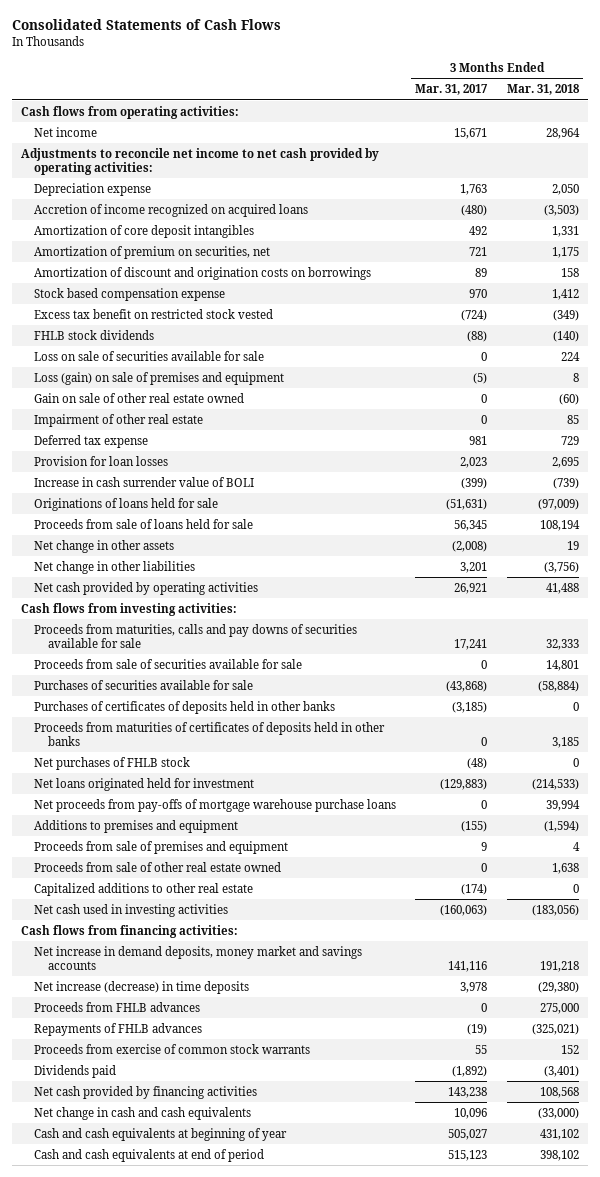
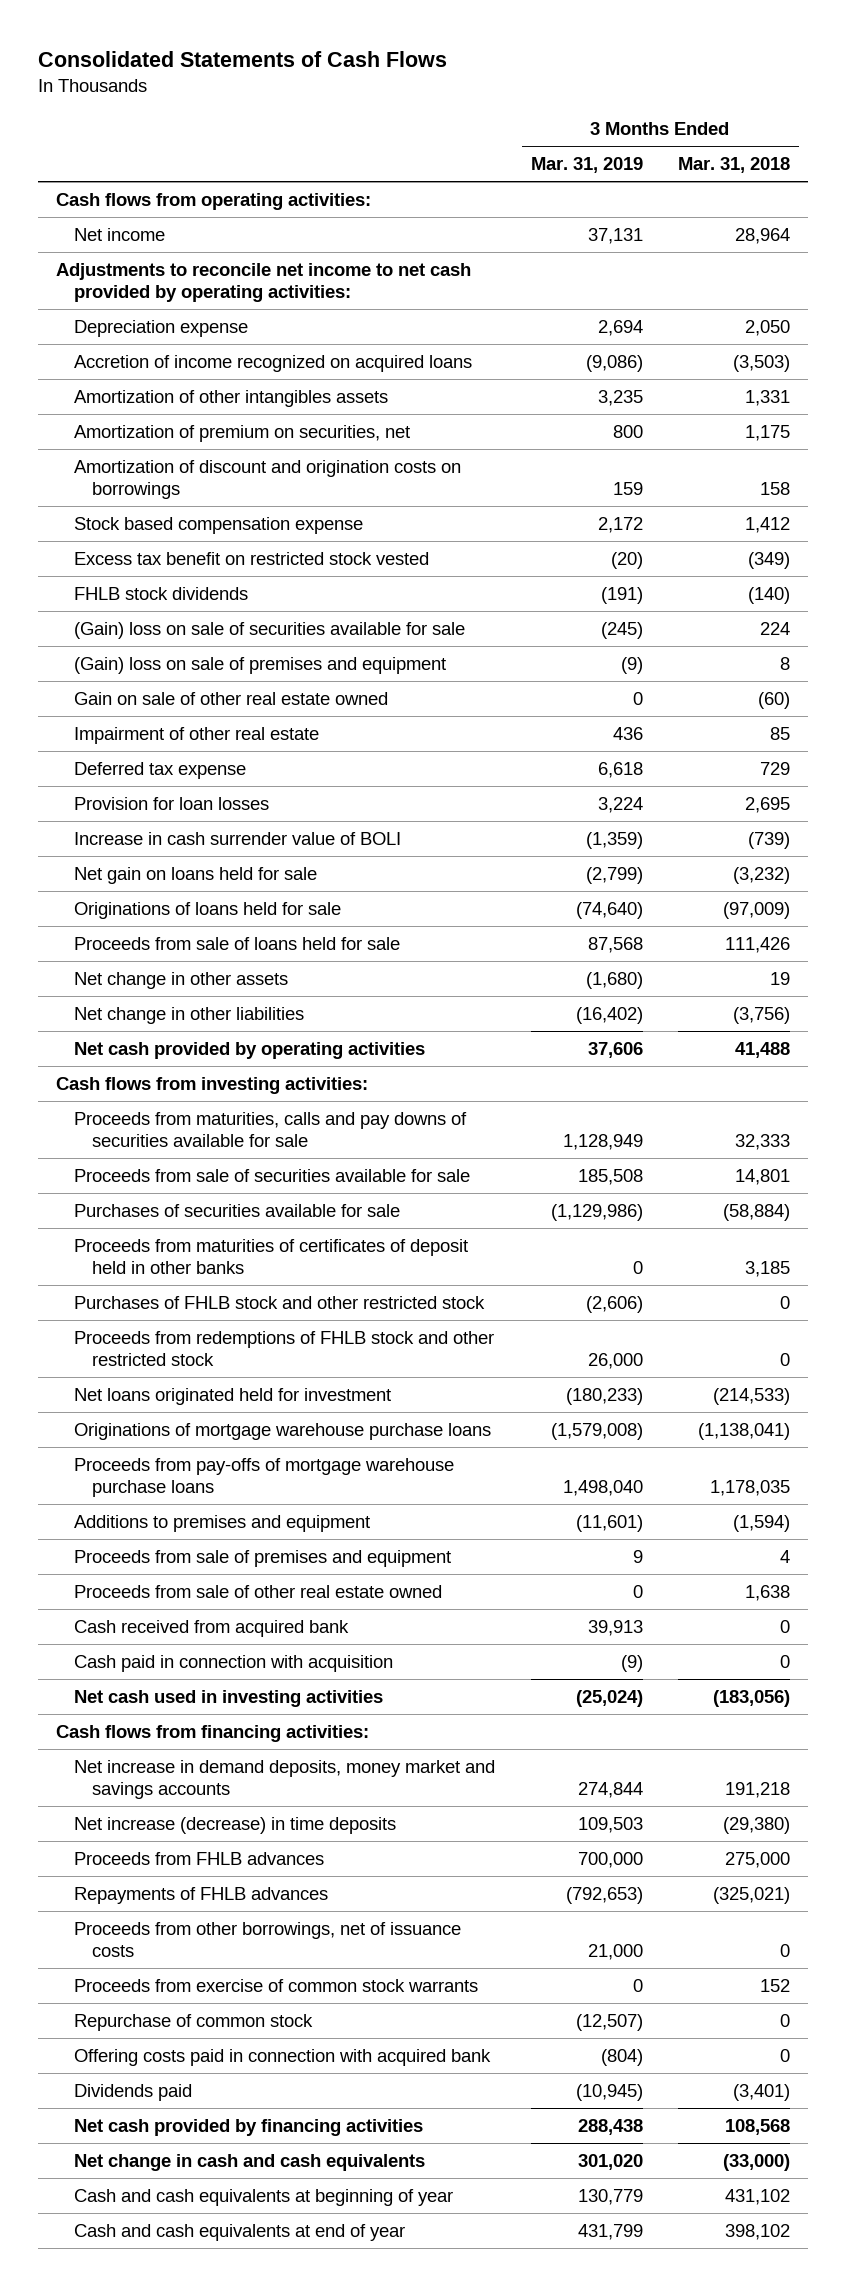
[415,84,489,96] Mar. 31, 2017 -> none
none -> [530,157,643,174] Mar. 31, 2019
[34,224,255,238] Amortization of core deposit intangibles -> [73,390,388,408] Amortization of other intangibles assets
[34,350,265,361] Loss on sale of securities available for sale -> [73,622,465,640] (Gain) loss on sale of securities available for sale
[34,371,285,385] Loss (gain) on sale of premises and equipment -> [73,657,446,675] (Gain) loss on sale of premises and equipment
none -> [73,867,317,885] Net gain on loans held for sale
[539,519,580,531] 108,194 -> [725,937,791,954] 111,426
[34,700,336,714] Purchases of certificates of deposits held in other banks -> none
[34,721,386,746] Proceeds from maturities of certificates of deposits held in other banks -> [73,1239,468,1274] Proceeds from maturities of certificates of deposit held in other banks
[34,756,191,770] Net purchases of FHLB stock -> [73,1296,485,1310] Purchases of FHLB stock and other restricted stock
none -> [73,1331,494,1366] Proceeds from redemptions of FHLB stock and other restricted stock
none -> [73,1423,491,1441] Originations of mortgage warehouse purchase loans
[34,798,397,812] Net proceeds from pay-offs of mortgage warehouse purchase loans -> [73,1458,454,1497] Proceeds from pay-offs of mortgage warehouse purchase loans
[545,799,580,811] 39,994 -> [710,1479,791,1496] 1,178,035
[34,882,254,896] Capitalized additions to other real estate -> none
none -> [73,1620,349,1638] Cash received from acquired bank
none -> [73,1655,393,1673] Cash paid in connection with acquisition
none -> [73,1922,461,1957] Proceeds from other borrowings, net of issuance costs
none -> [73,2014,313,2032] Repurchase of common stock
none -> [73,2049,491,2067] Offering costs paid in connection with acquired bank
[34,1148,265,1162] Cash and cash equivalents at end of period -> [73,2224,405,2242] Cash and cash equivalents at end of year

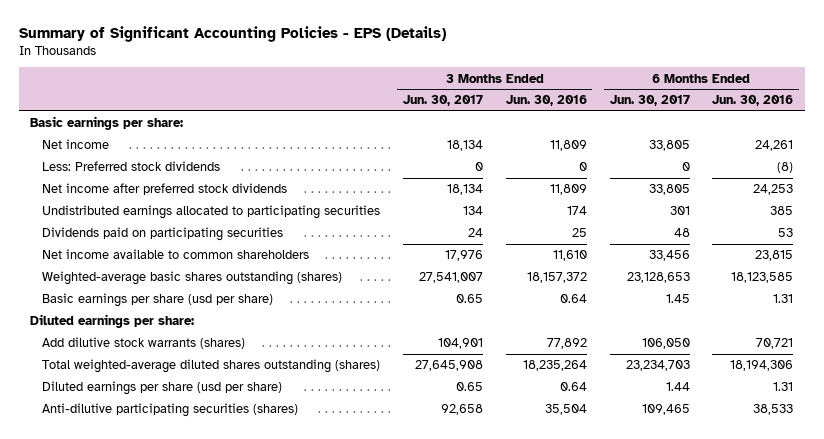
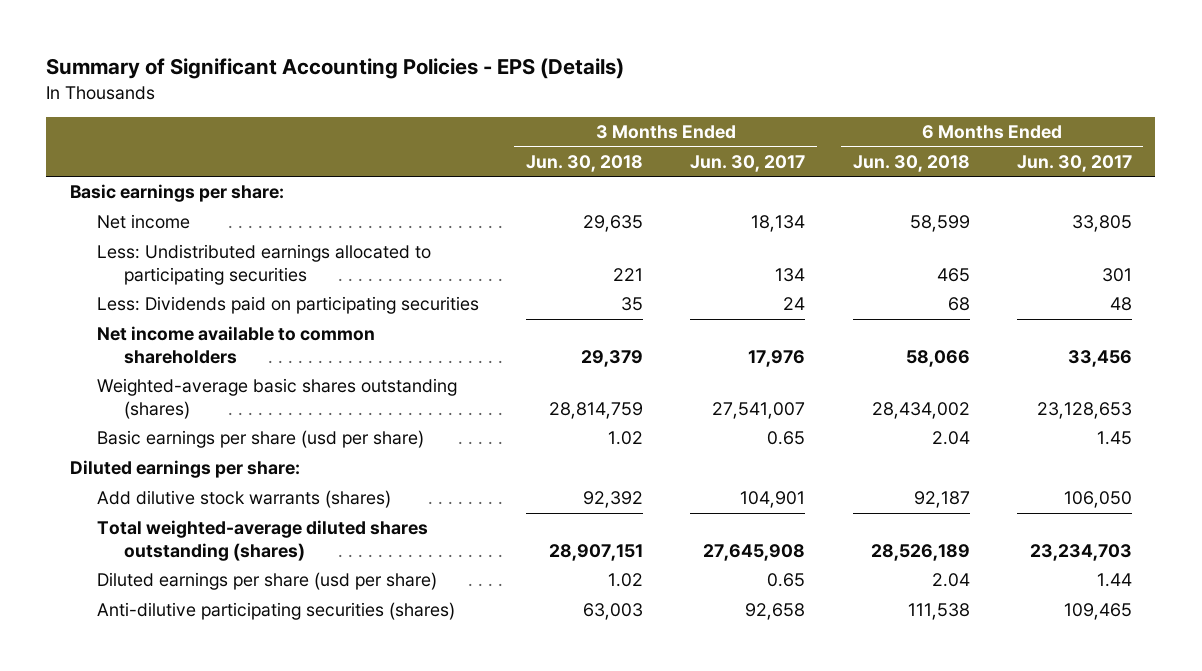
[505,95,587,107] Jun. 30, 2016 -> none
[712,95,794,107] Jun. 30, 2016 -> none
none -> [526,154,644,172] Jun. 30, 2018
none -> [852,154,970,172] Jun. 30, 2018
[41,161,220,172] Less: Preferred stock dividends -> none
[41,183,287,196] Net income after preferred stock dividends -> none
[41,205,380,220] Undistributed earnings allocated to participating securities -> [97,244,432,285] Less: Undistributed earnings allocated to participating securities
[41,227,283,242] Dividends paid on participating securities -> [97,296,480,315] Less: Dividends paid on participating securities

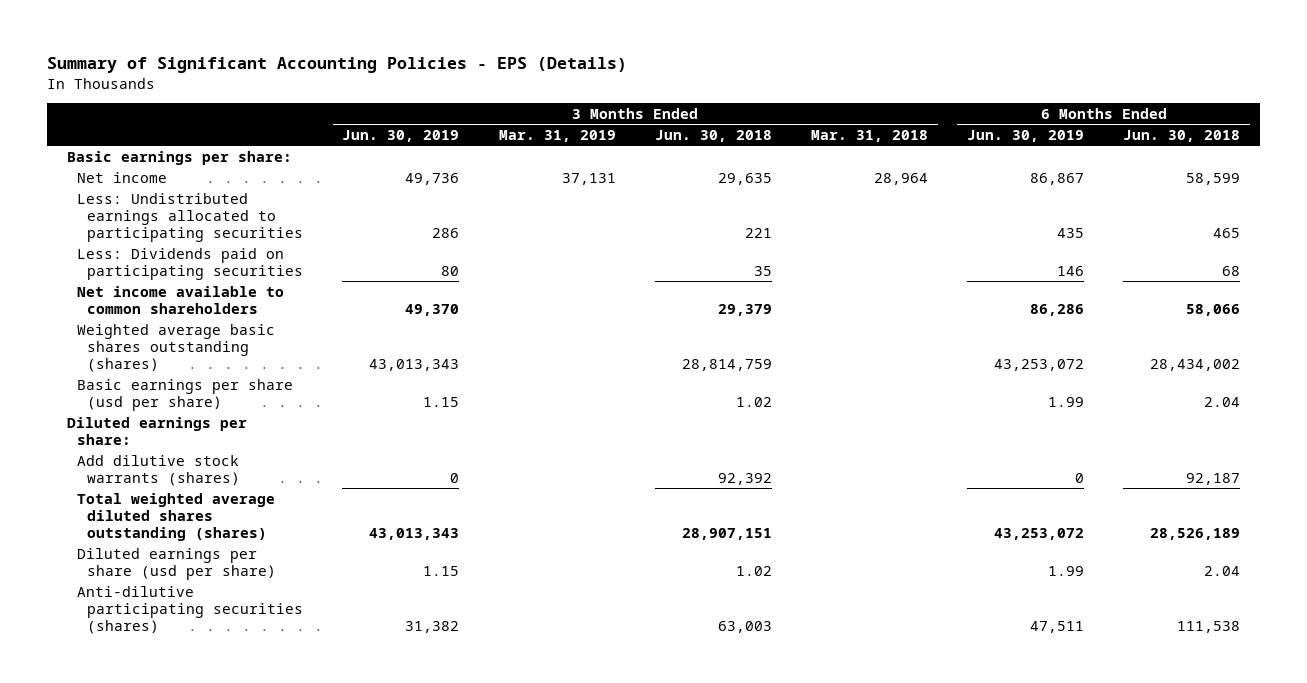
[690,154,806,172] Jun. 30, 2017 -> none
[1016,154,1132,172] Jun. 30, 2017 -> none
none -> [342,129,460,142] Jun. 30, 2019
none -> [498,129,616,142] Mar. 31, 2019
none -> [810,129,928,142] Mar. 31, 2018
none -> [966,129,1084,142] Jun. 30, 2019
[97,378,458,419] Weighted-average basic shares outstanding (shares) -> [76,323,275,372] Weighted average basic shares outstanding (shares)
[97,520,429,561] Total weighted-average diluted shares outstanding (shares) -> [76,492,275,541] Total weighted average diluted shares outstanding (shares)

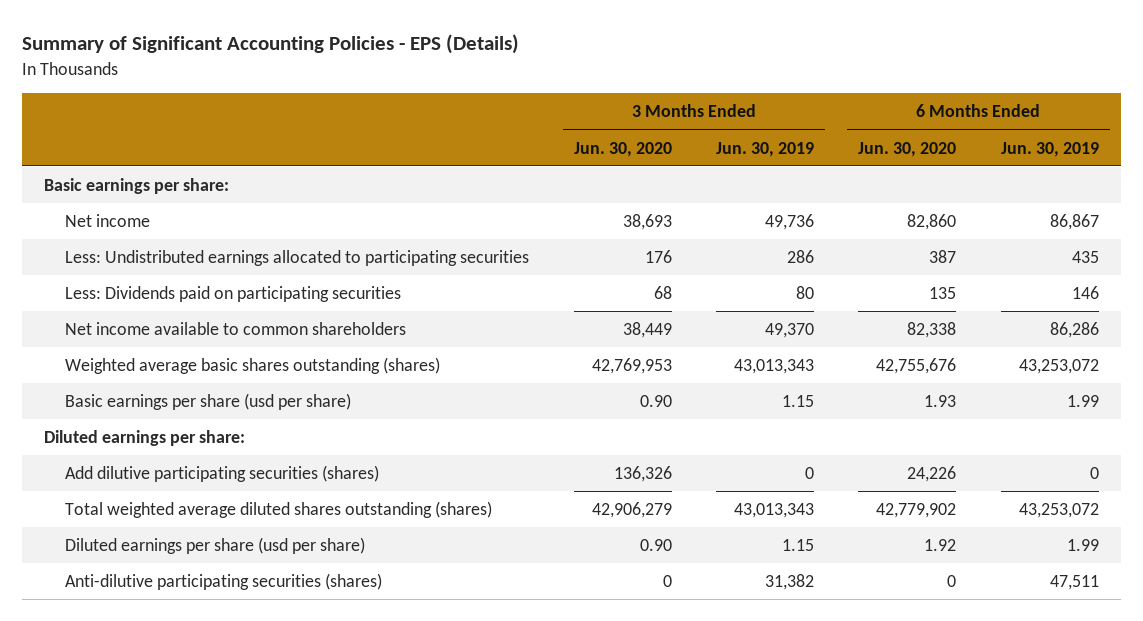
[498,129,616,142] Mar. 31, 2019 -> none
[654,129,772,142] Jun. 30, 2018 -> none
[810,129,928,142] Mar. 31, 2018 -> none
[1123,129,1241,142] Jun. 30, 2018 -> none
none -> [573,141,672,157] Jun. 30, 2020
none -> [858,141,957,157] Jun. 30, 2020
[76,454,241,486] Add dilutive stock warrants (shares) -> none
none -> [65,465,380,483] Add dilutive participating securities (shares)

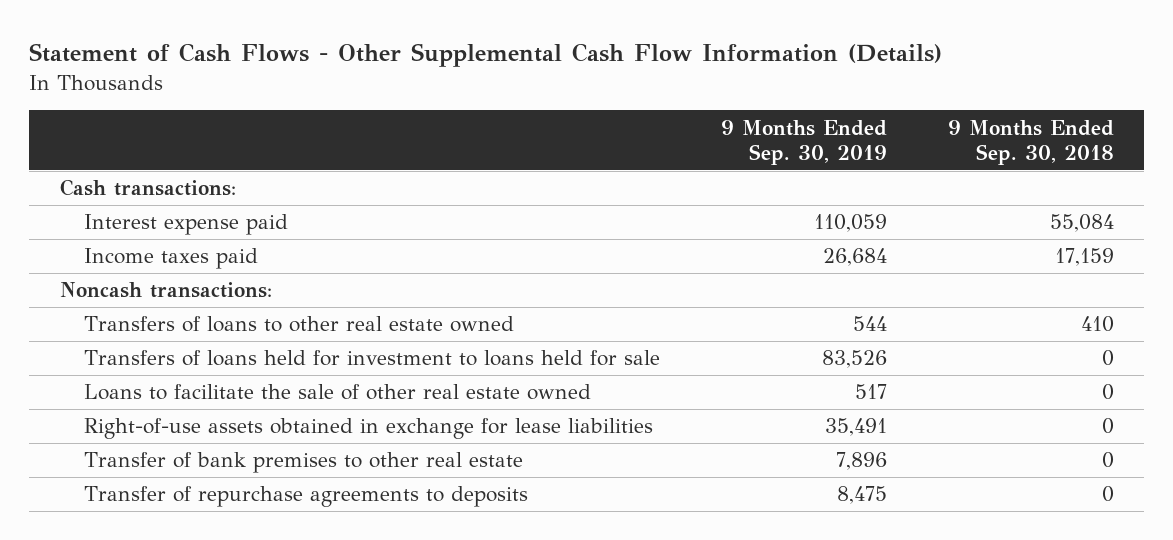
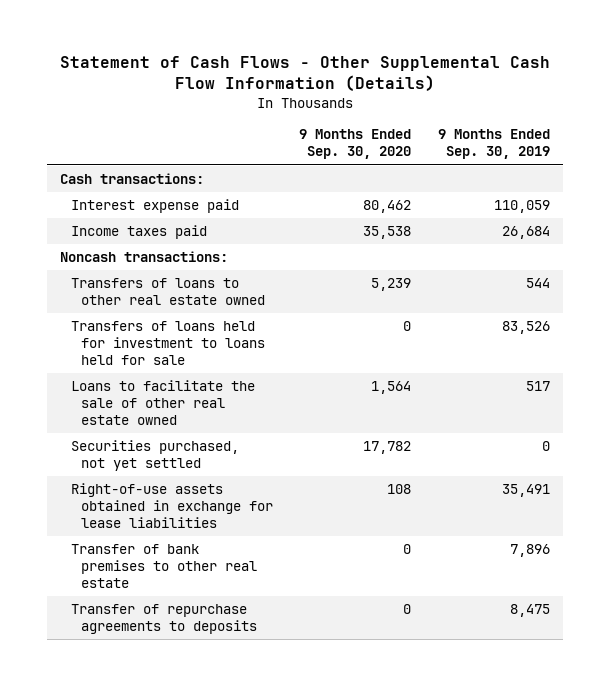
[947,119,1114,166] 9 Months Ended Sep. 30, 2018 -> none
none -> [299,129,412,160] 9 Months Ended Sep. 30, 2020
none -> [70,440,239,472] Securities purchased, not yet settled

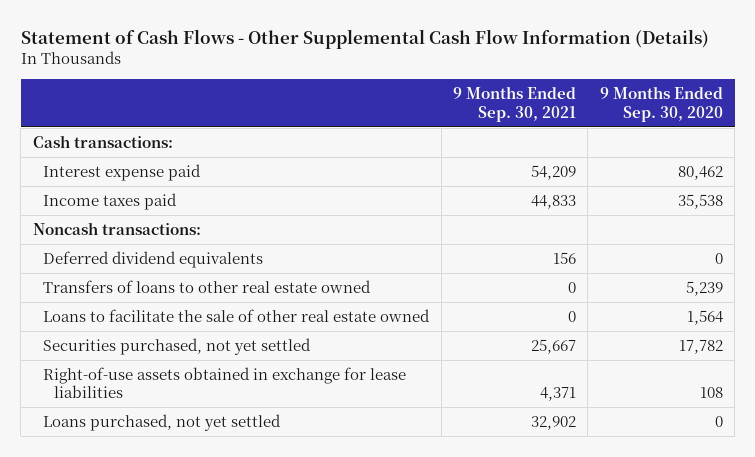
[437,129,550,160] 9 Months Ended Sep. 30, 2019 -> none
none -> [452,86,576,122] 9 Months Ended Sep. 30, 2021
none -> [43,250,264,268] Deferred dividend equivalents
[70,321,266,365] Transfers of loans held for investment to loans held for sale -> none
[70,544,258,588] Transfer of bank premises to other real estate -> none
[70,604,258,635] Transfer of repurchase agreements to deposits -> none
none -> [43,413,282,431] Loans purchased, not yet settled

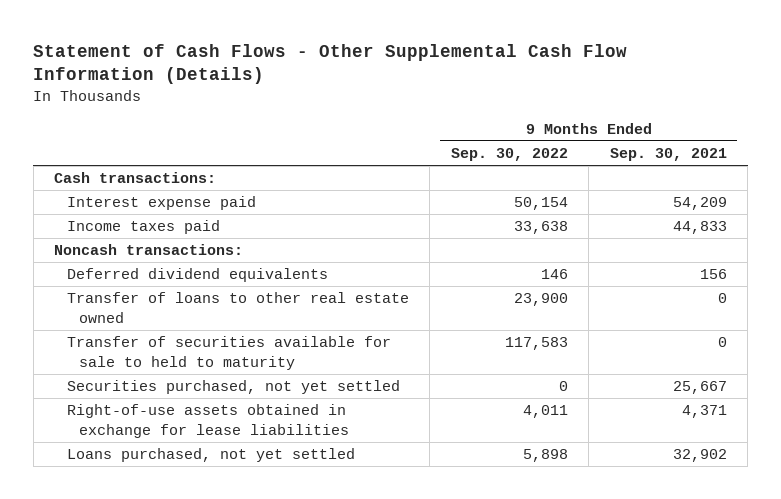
[599,86,723,122] 9 Months Ended Sep. 30, 2020 -> none
none -> [450,148,568,162] Sep. 30, 2022
[43,308,431,322] Loans to facilitate the sale of other real estate owned -> none
[43,279,372,293] Transfers of loans to other real estate owned -> [66,292,409,323] Transfer of loans to other real estate owned
none -> [66,336,391,370] Transfer of securities available for sale to held to maturity

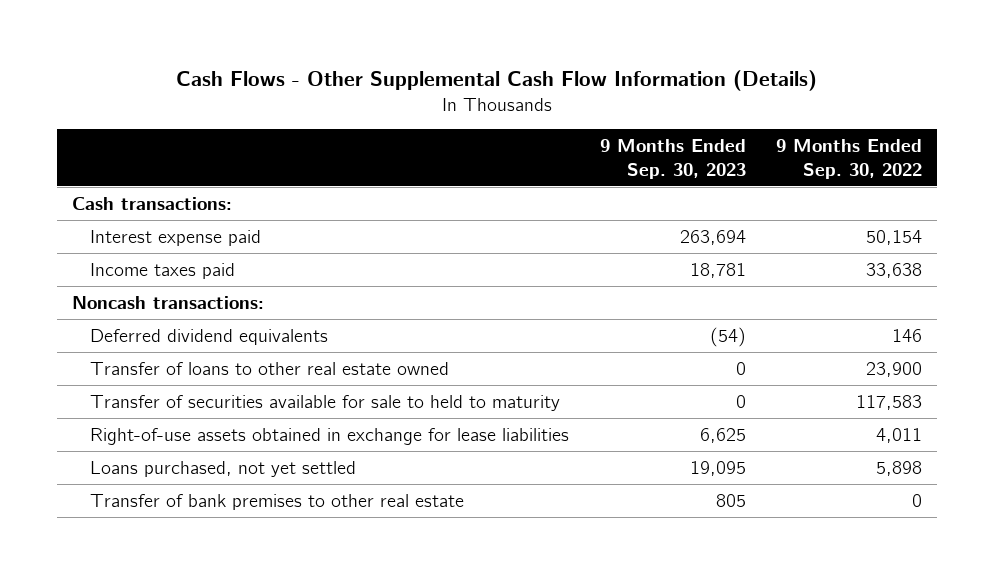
[33,43,628,85] Statement of Cash Flows - Other Supplemental Cash Flow Information (Details) -> [176,70,818,92] Cash Flows - Other Supplemental Cash Flow Information (Details)
[609,148,727,162] Sep. 30, 2021 -> none
none -> [599,139,746,179] 9 Months Ended Sep. 30, 2023
[66,380,400,395] Securities purchased, not yet settled -> none
none -> [90,493,465,510] Transfer of bank premises to other real estate

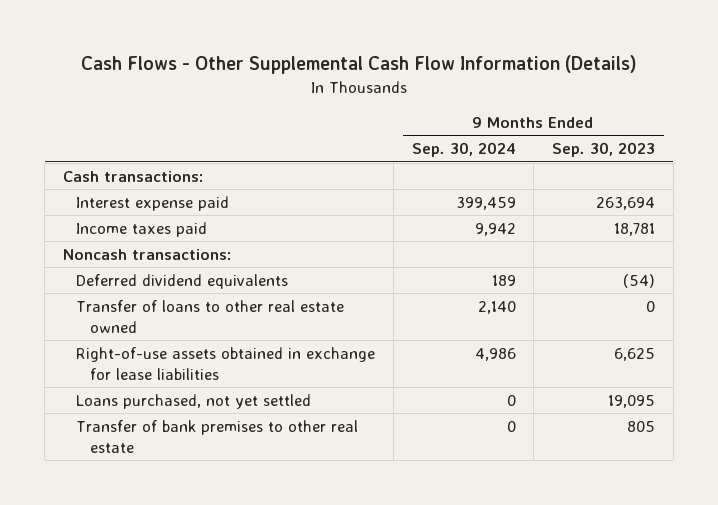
[775,139,922,179] 9 Months Ended Sep. 30, 2022 -> none
none -> [411,142,516,158] Sep. 30, 2024
[90,394,561,411] Transfer of securities available for sale to held to maturity -> none

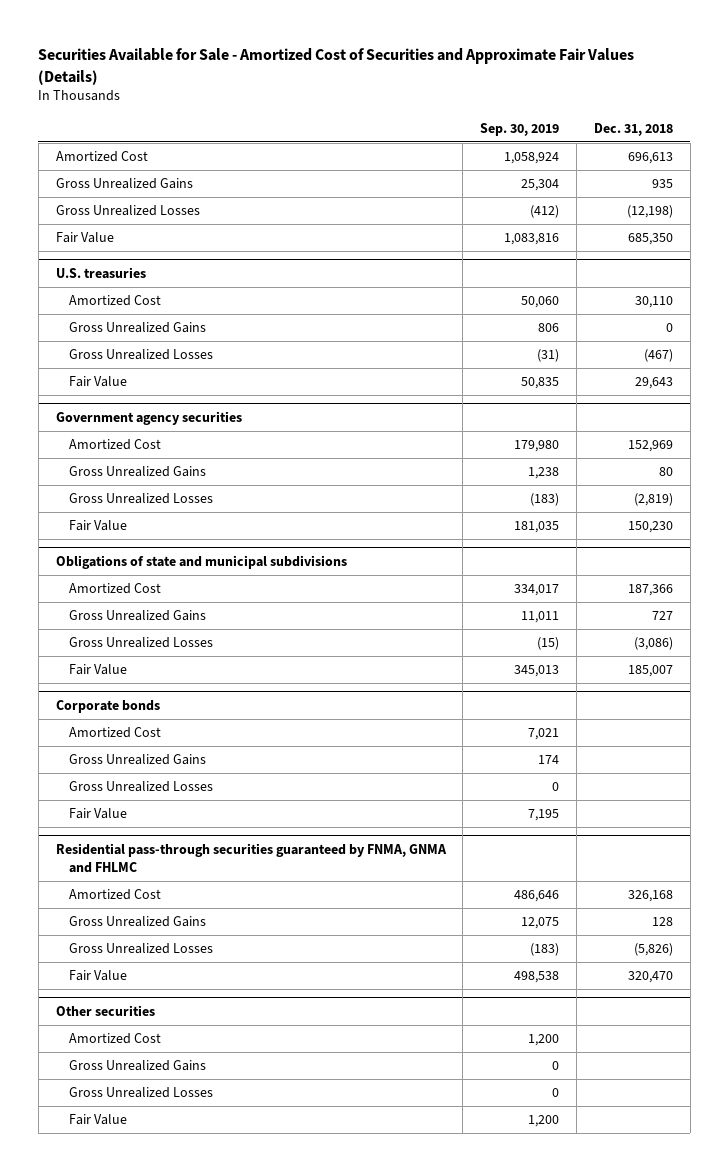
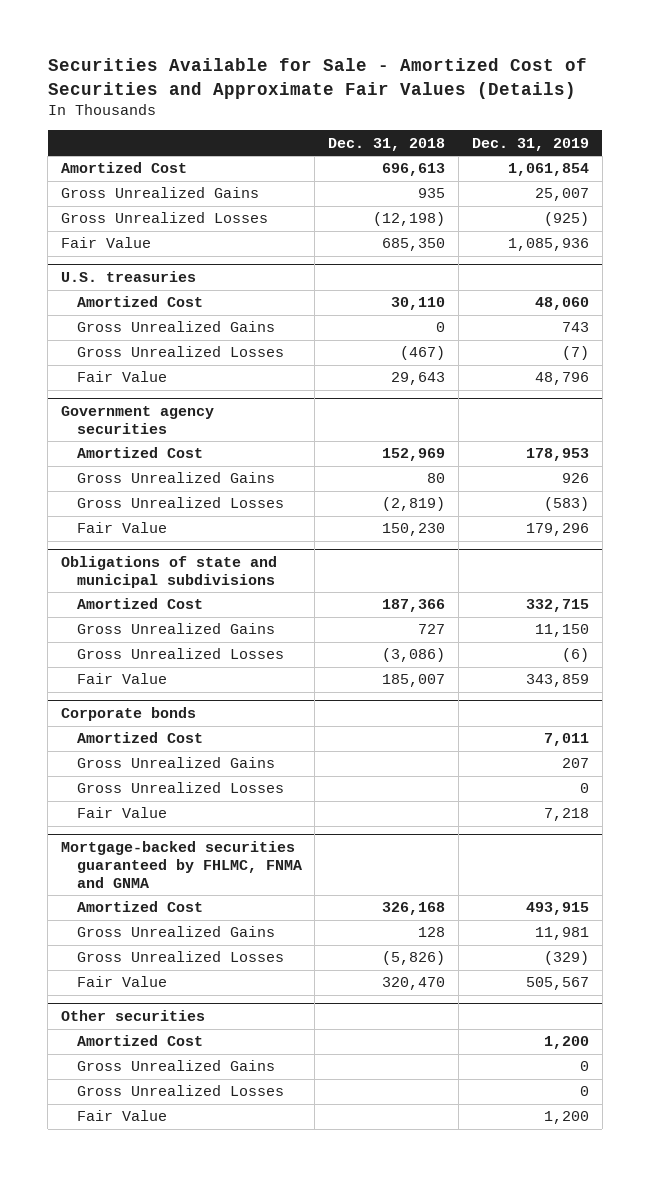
[480,122,560,136] Sep. 30, 2019 -> none
none -> [471,137,589,151] Dec. 31, 2019
[55,843,447,874] Residential pass-through securities guaranteed by FNMA, GNMA and FHLMC -> [60,841,302,888] Mortgage-backed securities guaranteed by FHLMC, FNMA and GNMA

